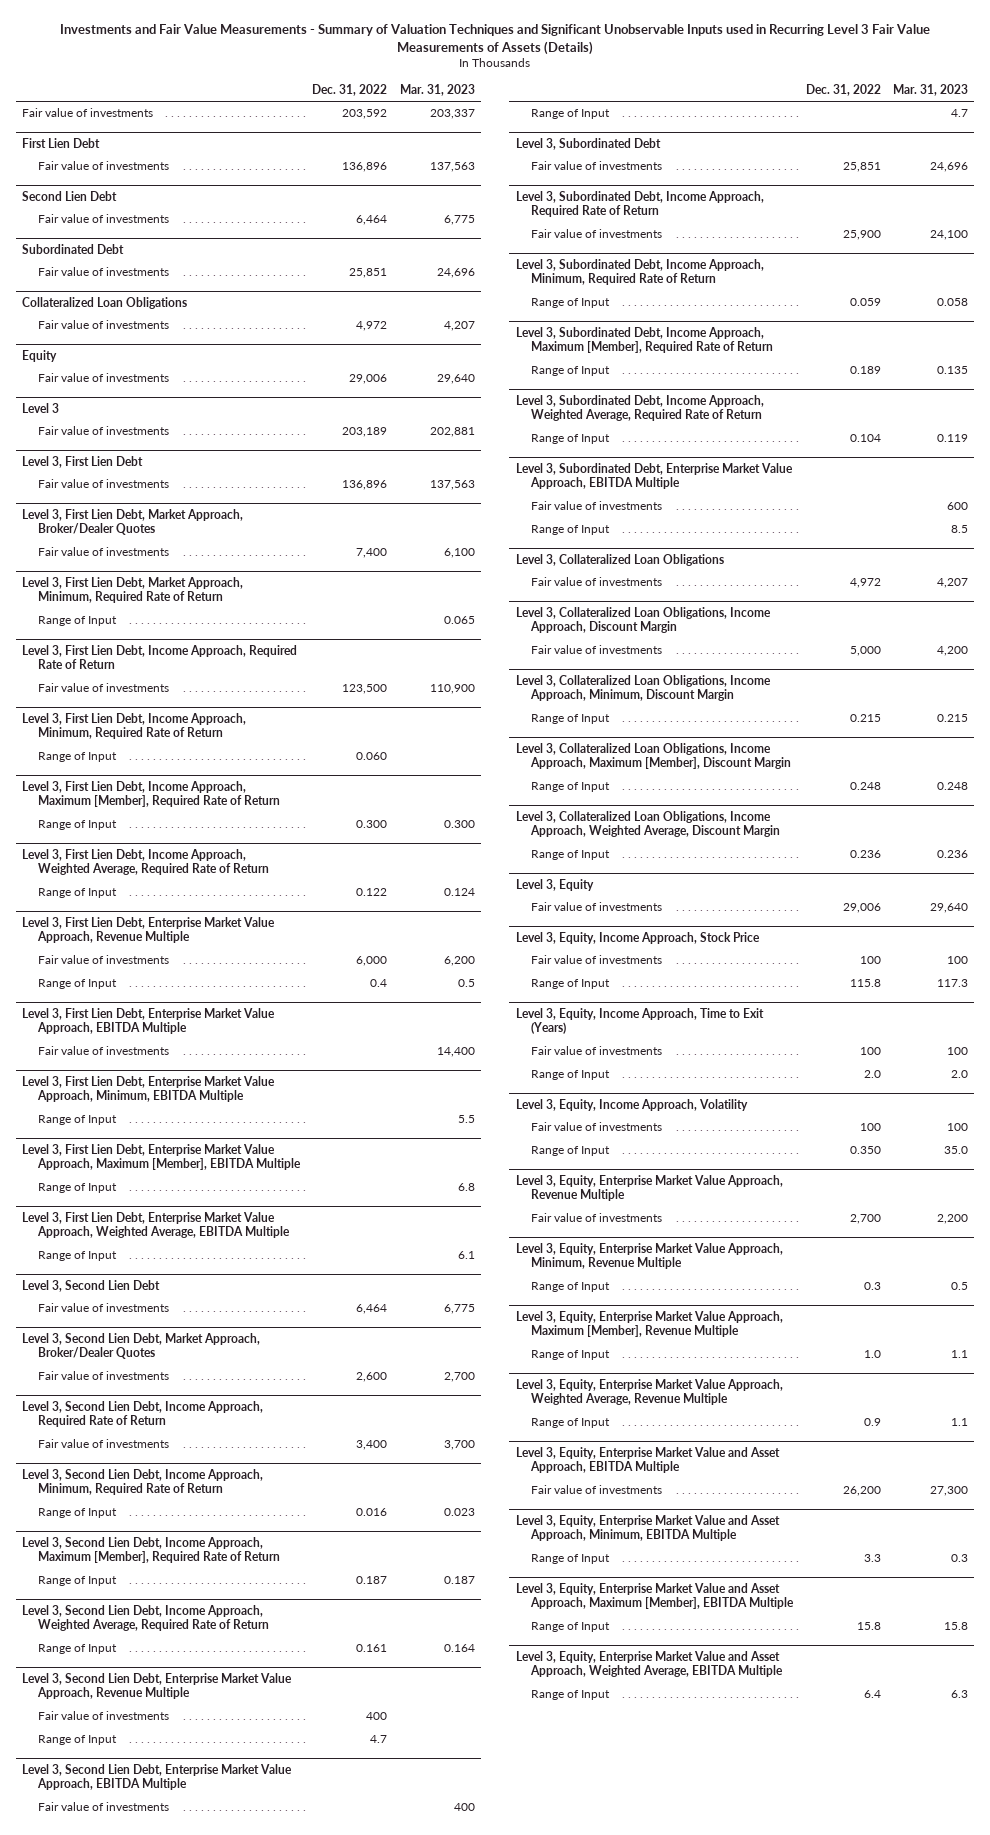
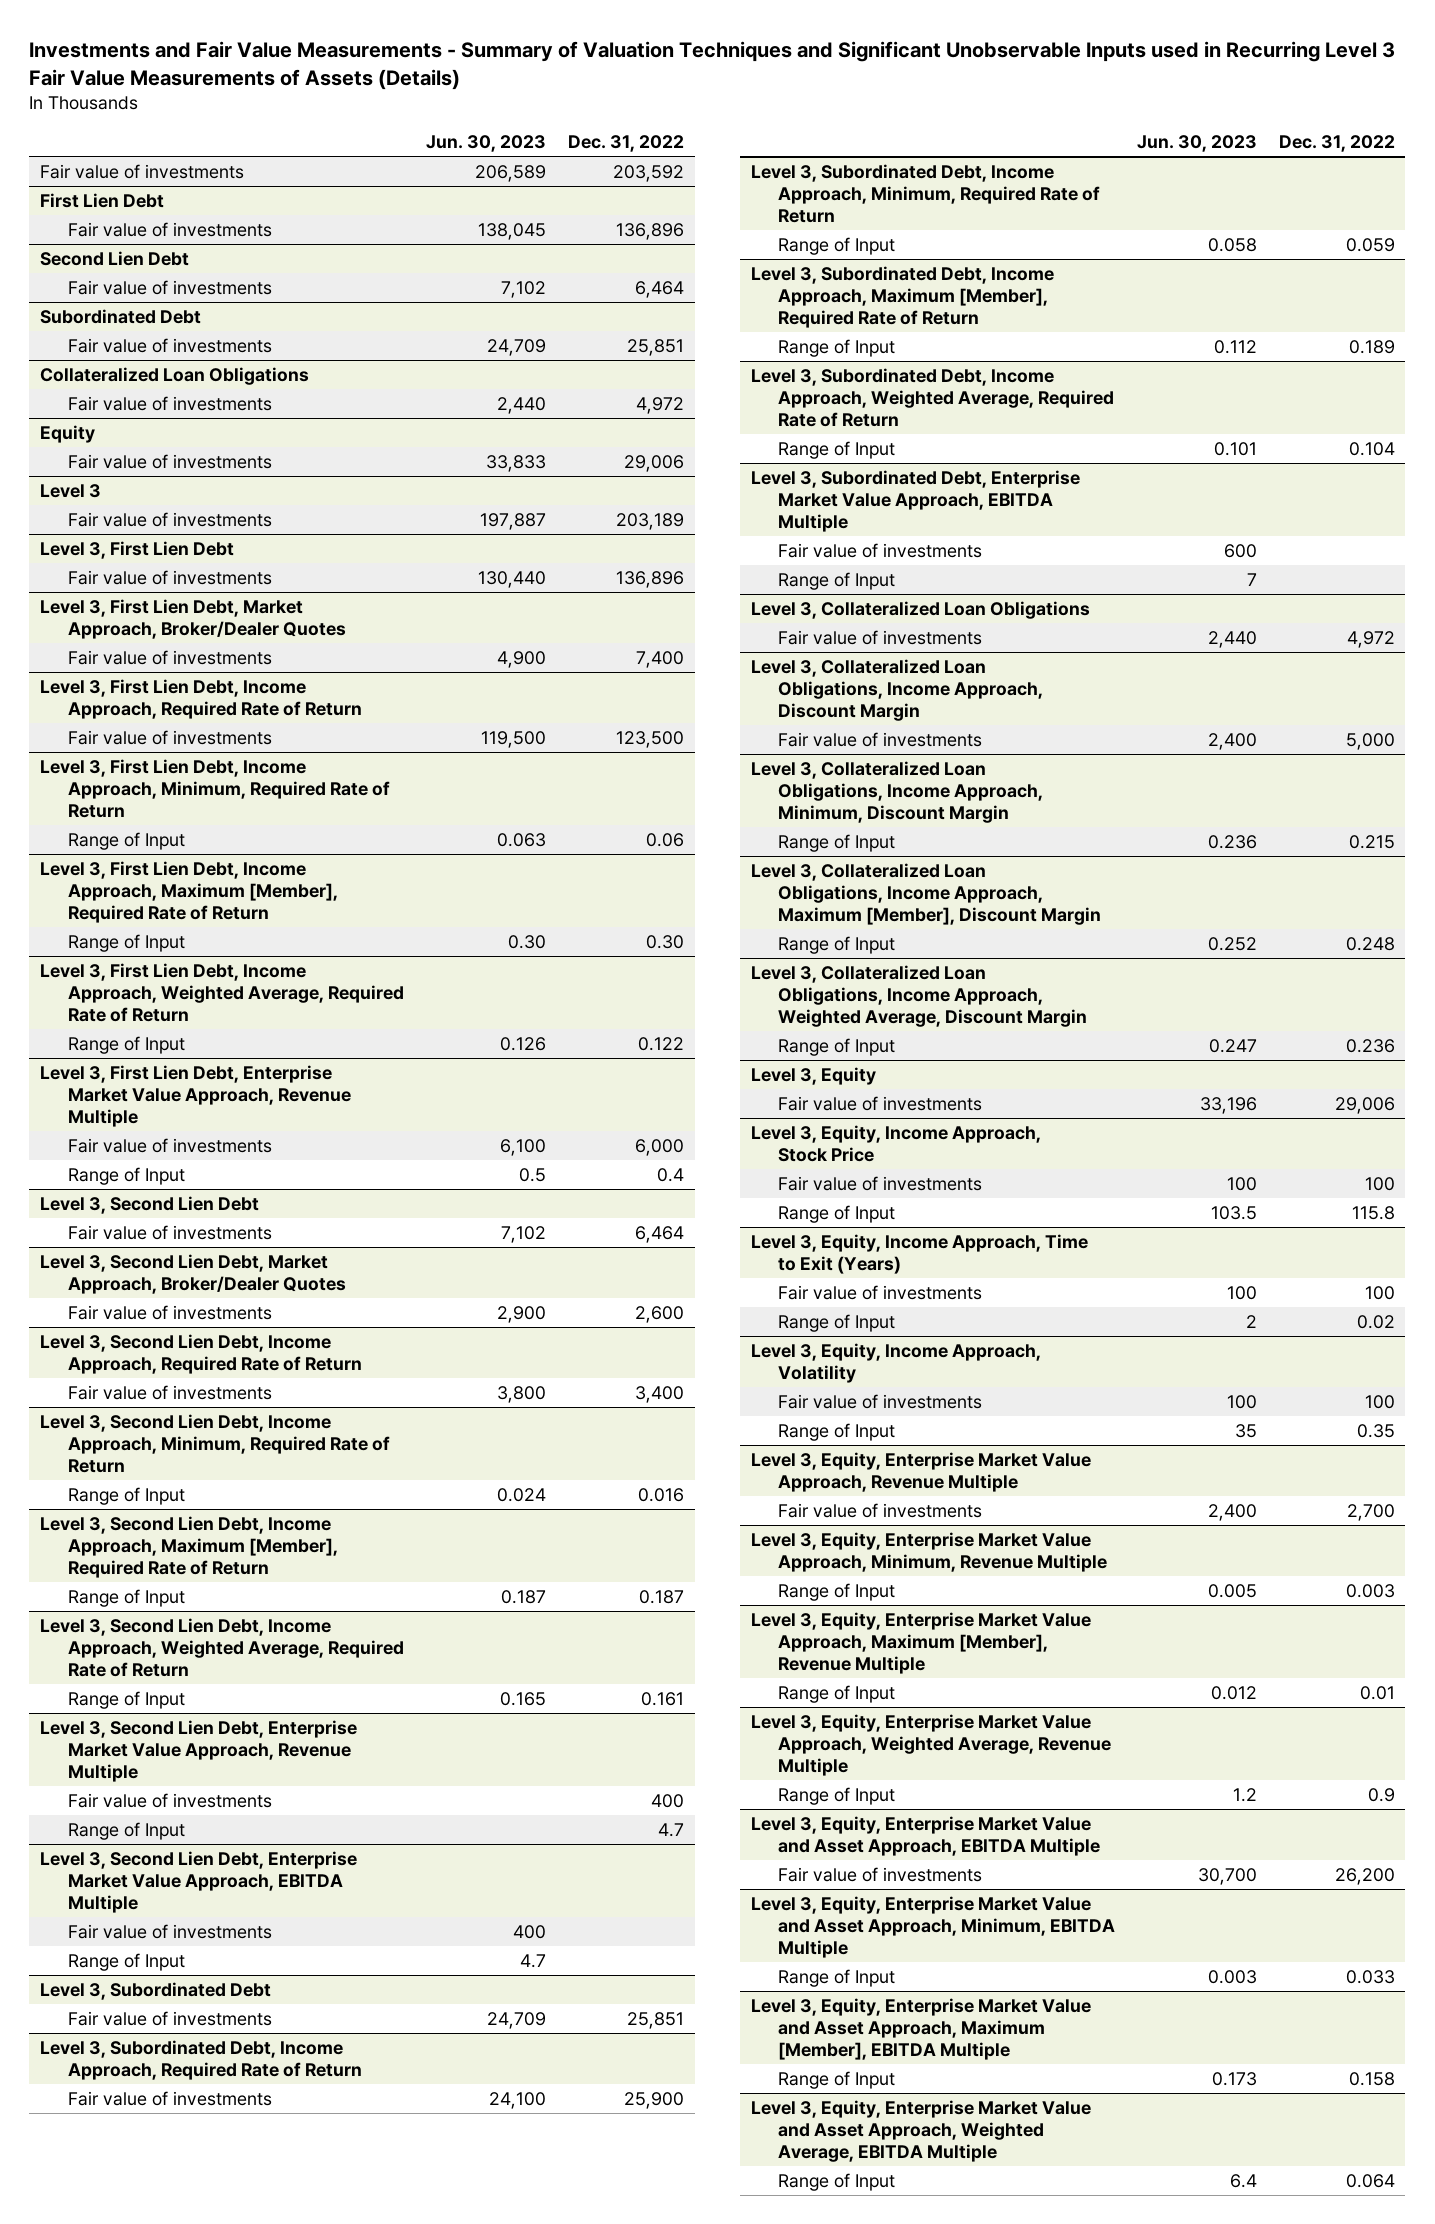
[399,83,475,96] Mar. 31, 2023 -> none
none -> [426,135,547,153] Jun. 30, 2023
[22,576,244,604] Level 3, First Lien Debt, Market Approach, Minimum, Required Rate of Return -> none
[38,616,118,627] Range of Input -> none
[356,752,388,761] 0.060 -> [645,832,684,847] 0.06
[356,820,388,829] 0.300 -> [645,934,684,949] 0.30
[22,1007,276,1035] Level 3, First Lien Debt, Enterprise Market Value Approach, EBITDA Multiple -> none
[38,1046,170,1056] Fair value of investments -> none
[22,1075,276,1103] Level 3, First Lien Debt, Enterprise Market Value Approach, Minimum, EBITDA Multiple -> none
[38,1115,118,1126] Range of Input -> none
[22,1143,302,1171] Level 3, First Lien Debt, Enterprise Market Value Approach, Maximum [Member], EBITDA Multiple -> none
[38,1183,118,1194] Range of Input -> none
[22,1211,291,1239] Level 3, First Lien Debt, Enterprise Market Value Approach, Weighted Average, EBITDA Multiple -> none
[38,1251,118,1262] Range of Input -> none
[863,1070,881,1079] 2.0 -> [1356,1314,1395,1329] 0.02
[849,1146,881,1155] 0.350 -> [1356,1423,1395,1438] 0.35
[863,1282,881,1291] 0.3 -> [1345,1583,1395,1598] 0.003
[863,1350,881,1359] 1.0 -> [1359,1685,1395,1700] 0.01
[863,1554,881,1563] 3.3 -> [1345,1969,1395,1984] 0.033
[856,1622,881,1631] 15.8 -> [1348,2071,1395,2086] 0.158
[863,1690,881,1699] 6.4 -> [1345,2173,1395,2188] 0.064

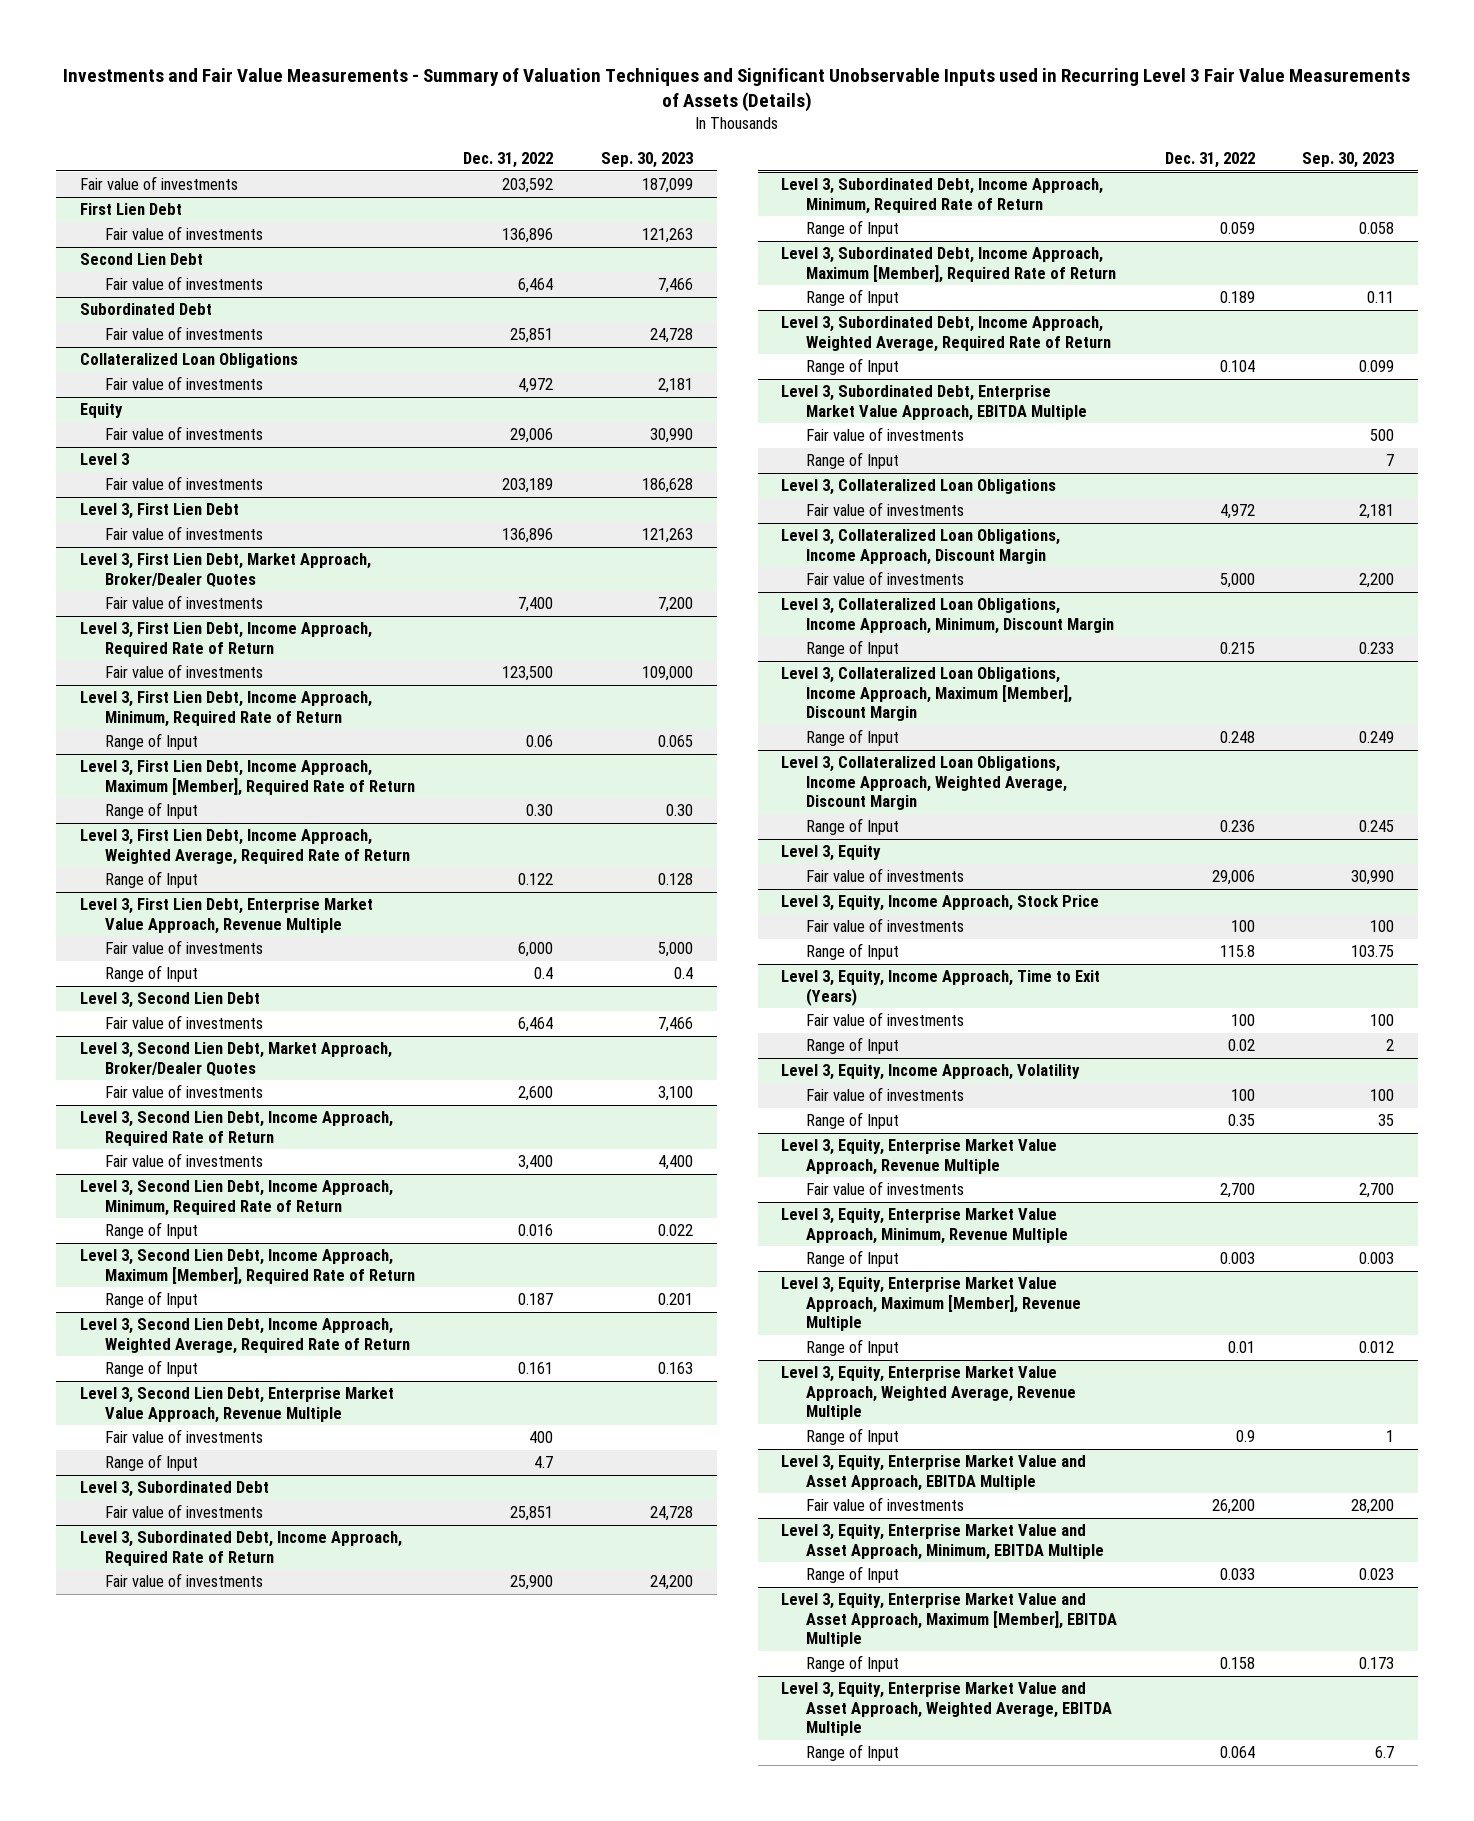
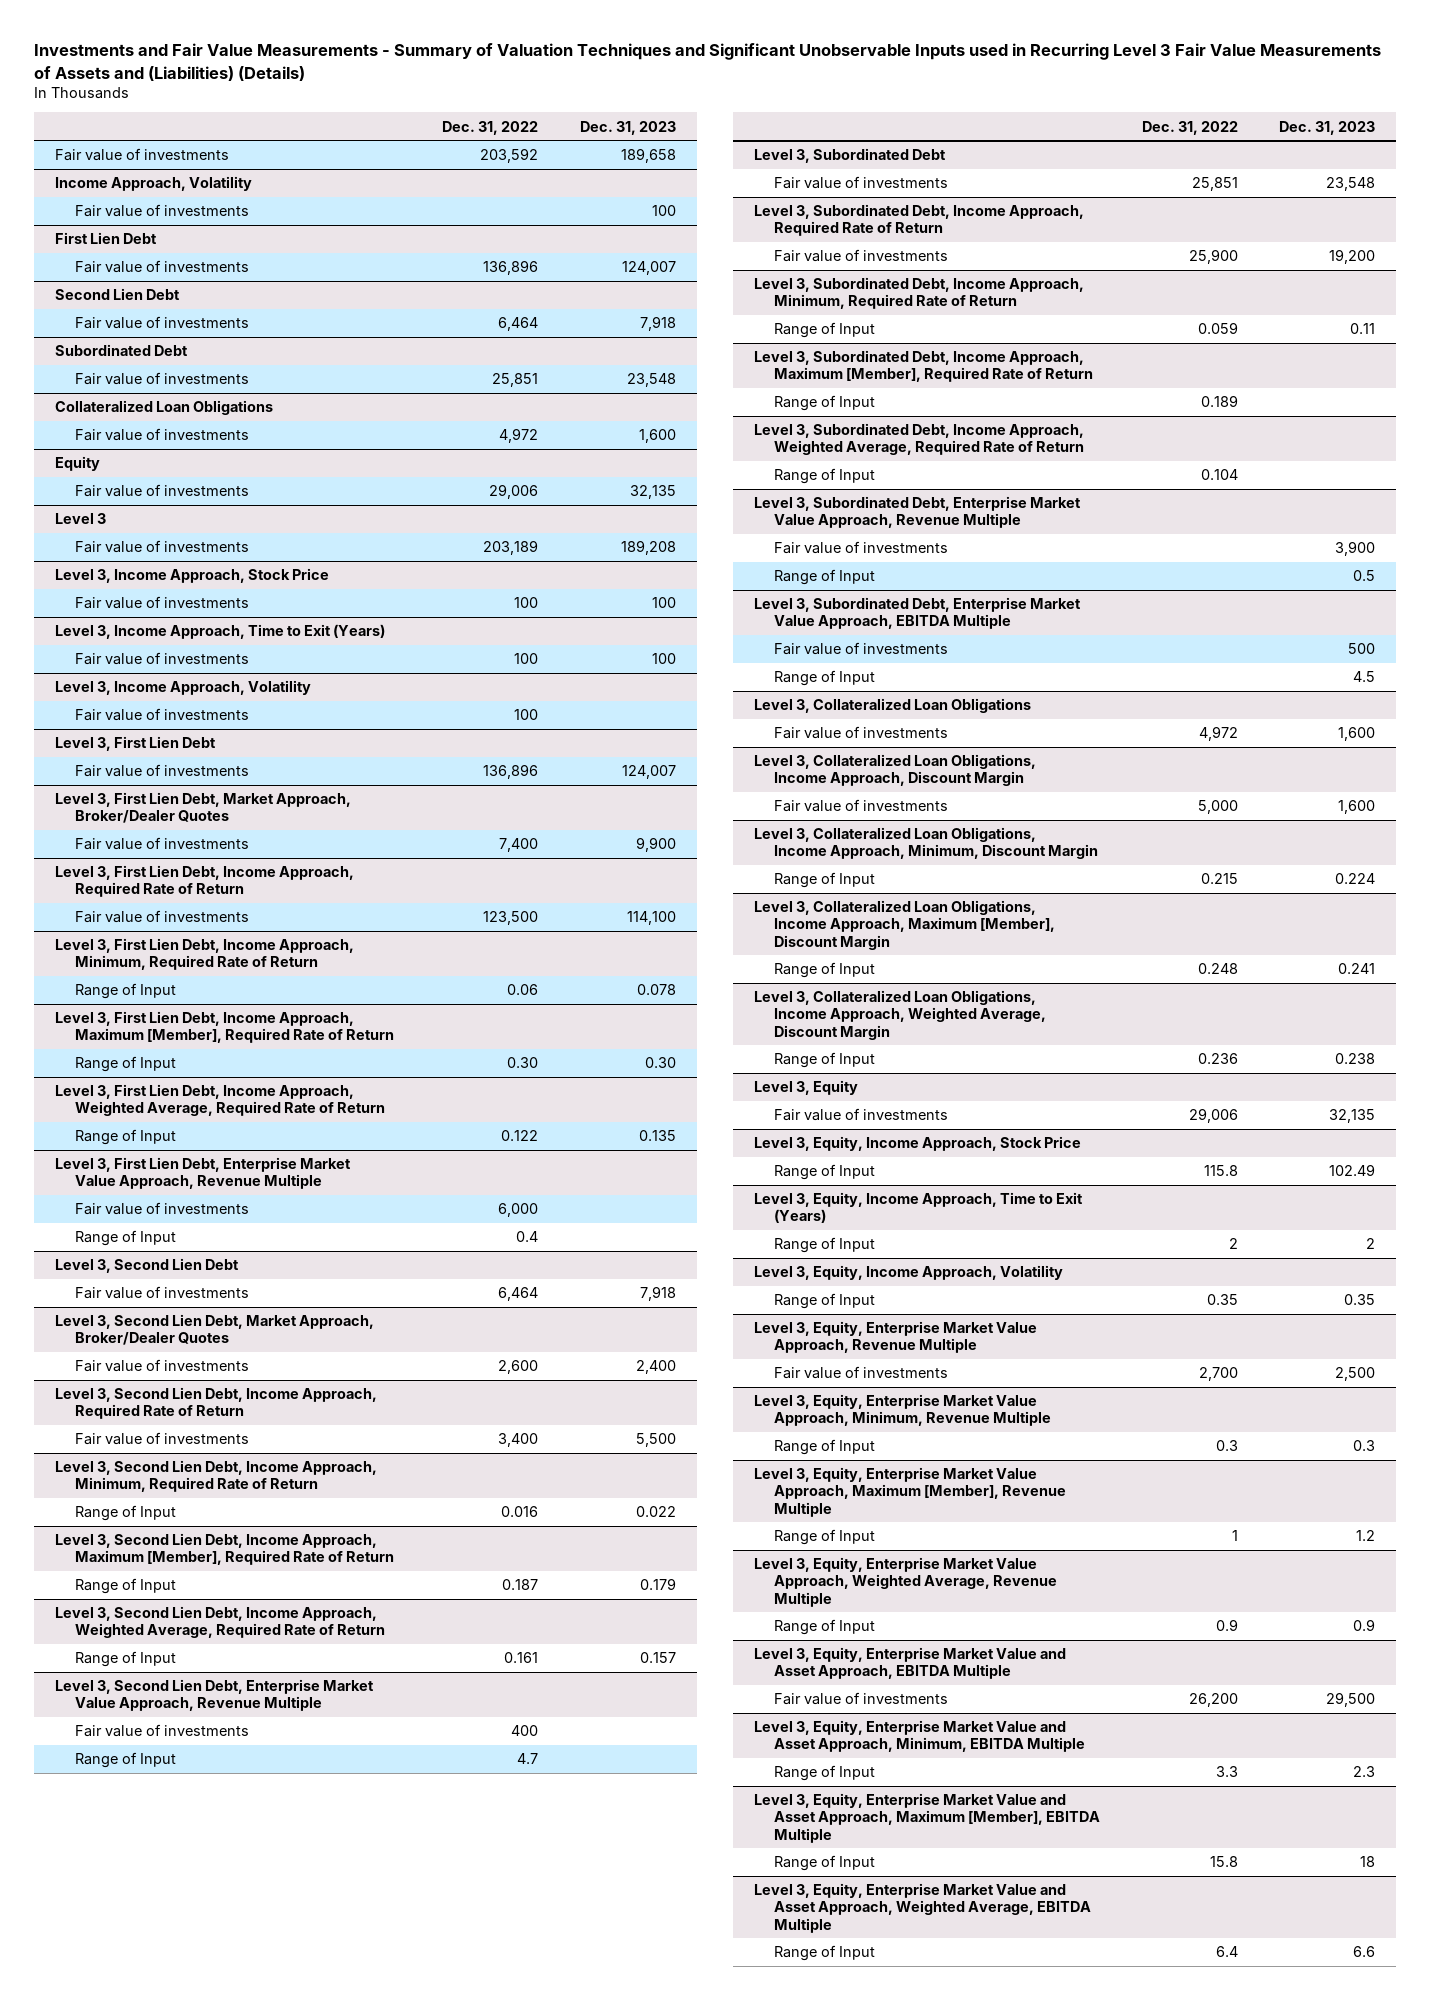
[63,67,1411,113] Investments and Fair Value Measurements - Summary of Valuation Techniques and Significant Unobservable Inputs used in Recurring Level 3 Fair Value Measurements of Assets (Details) -> [33,43,1381,81] Investments and Fair Value Measurements - Summary of Valuation Techniques and Significant Unobservable Inputs used in Recurring Level 3 Fair Value Measurements of Assets and (Liabilities) (Details)
[600,152,693,169] Sep. 30, 2023 -> none
none -> [580,120,677,135] Dec. 31, 2023
none -> [54,176,252,192] Income Approach, Volatility
none -> [74,204,249,218] Fair value of investments
none -> [54,568,329,584] Level 3, Income Approach, Stock Price
none -> [74,596,249,610] Fair value of investments
none -> [54,624,385,640] Level 3, Income Approach, Time to Exit (Years)
none -> [74,652,249,666] Fair value of investments
none -> [54,680,311,696] Level 3, Income Approach, Volatility
none -> [74,708,249,722] Fair value of investments
none -> [753,496,1081,529] Level 3, Subordinated Debt, Enterprise Market Value Approach, Revenue Multiple
none -> [774,541,949,555] Fair value of investments
none -> [774,569,876,586] Range of Input
[805,918,964,933] Fair value of investments -> none
[805,1012,964,1027] Fair value of investments -> none
[1227,1039,1255,1052] 0.02 -> [1228,1238,1238,1250] 2
[805,1087,964,1102] Fair value of investments -> none
[1219,1252,1255,1265] 0.003 -> [1215,1440,1238,1452] 0.3
[1227,1341,1255,1354] 0.01 -> [1231,1530,1238,1542] 1
[1219,1568,1255,1581] 0.033 -> [1215,1766,1238,1778] 3.3
[1219,1657,1255,1670] 0.158 -> [1209,1856,1238,1868] 15.8
[1219,1746,1255,1759] 0.064 -> [1215,1946,1238,1958] 6.4

